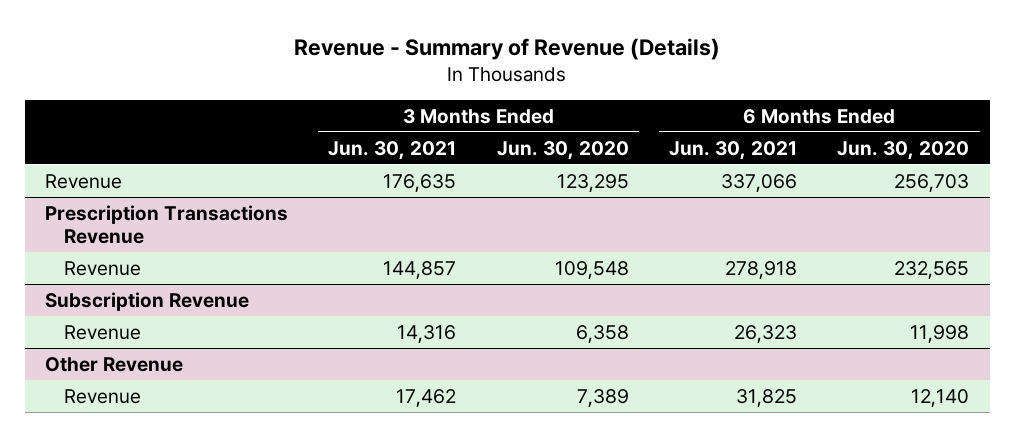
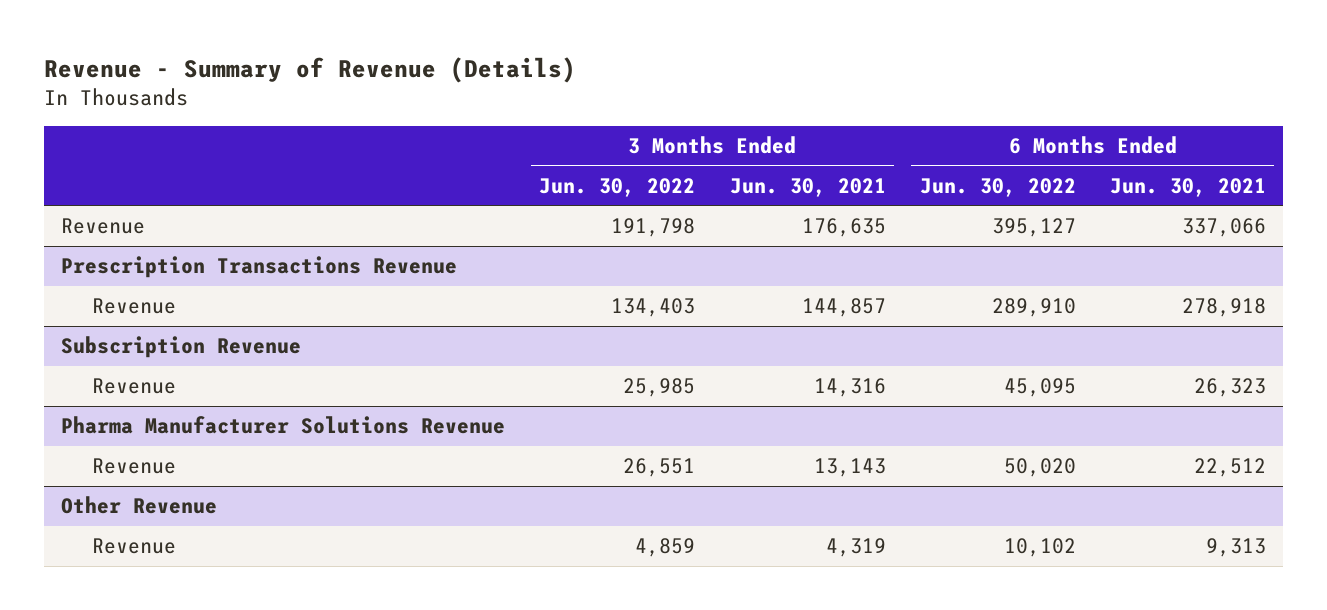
[496,140,629,160] Jun. 30, 2020 -> none
[837,140,970,160] Jun. 30, 2020 -> none
none -> [539,177,696,197] Jun. 30, 2022
none -> [919,177,1076,197] Jun. 30, 2022
none -> [61,416,506,435] Pharma Manufacturer Solutions Revenue
none -> [92,458,177,475] Revenue
[396,388,457,407] 17,462 -> [825,538,886,558] 4,319
[736,388,798,407] 31,825 -> [1205,538,1266,558] 9,313

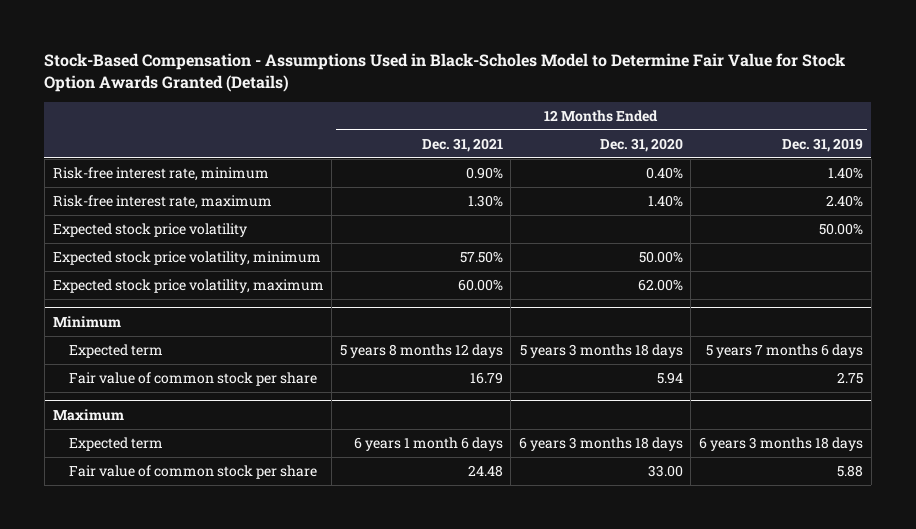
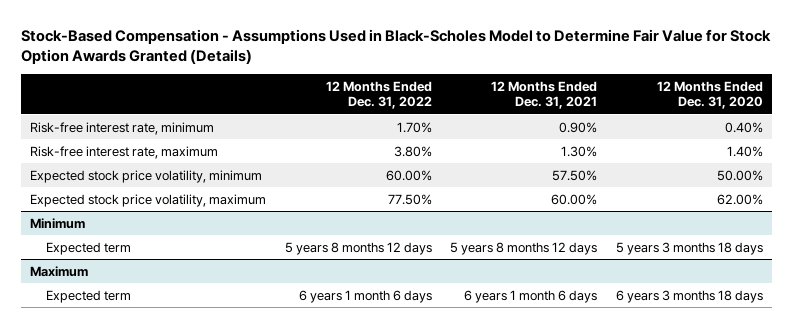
[782,137,864,152] Dec. 31, 2019 -> none
none -> [325,80,432,110] 12 Months Ended Dec. 31, 2022
[52,223,247,238] Expected stock price volatility -> none
[68,372,317,387] Fair value of common stock per share -> none
[68,465,317,480] Fair value of common stock per share -> none

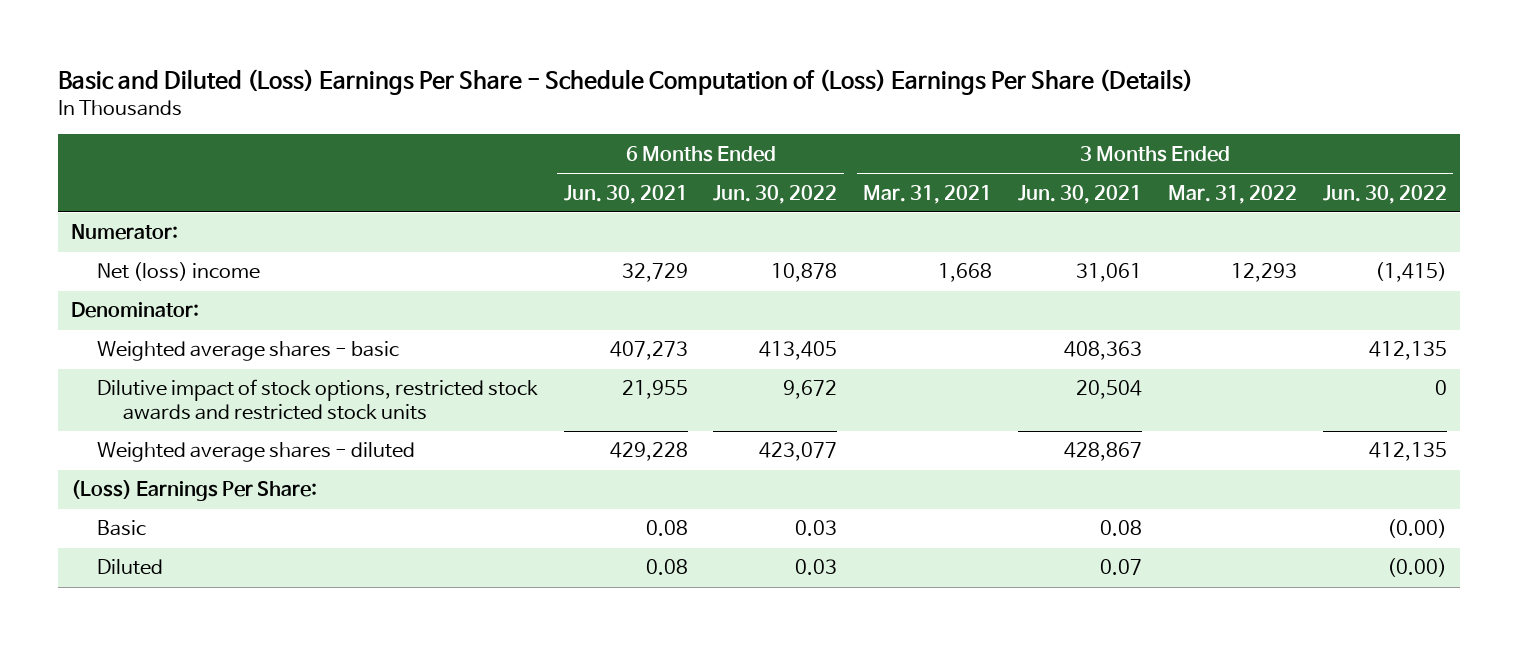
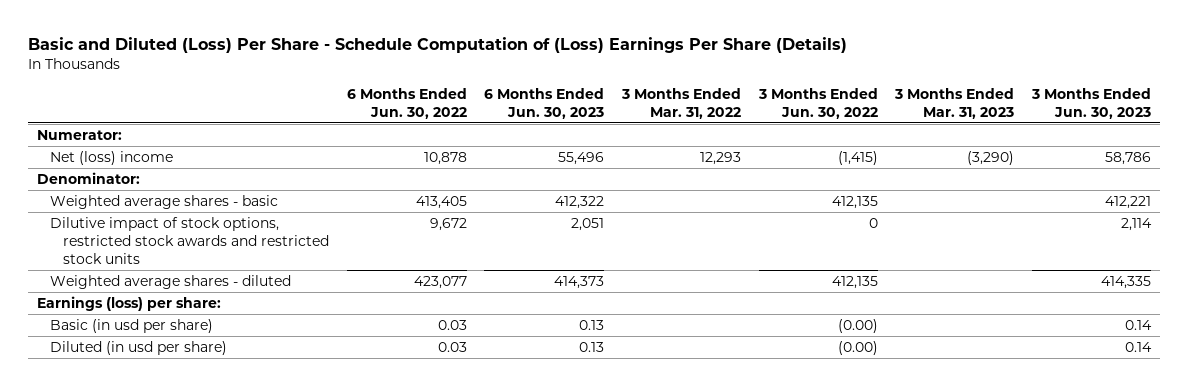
[58,69,1194,96] Basic and Diluted (Loss) Earnings Per Share - Schedule Computation of (Loss) Earnings Per Share (Details) -> [28,36,848,53] Basic and Diluted (Loss) Per Share - Schedule Computation of (Loss) Earnings Per Share (Details)
[563,184,688,204] Jun. 30, 2021 -> none
[863,184,993,204] Mar. 31, 2021 -> none
[1018,184,1143,204] Jun. 30, 2021 -> none
none -> [484,87,605,119] 6 Months Ended Jun. 30, 2023
none -> [894,87,1015,119] 3 Months Ended Mar. 31, 2023
none -> [1031,87,1152,119] 3 Months Ended Jun. 30, 2023
[71,480,318,502] (Loss) Earnings Per Share: -> [37,295,222,311] Earnings (loss) per share:
[96,520,146,537] Basic -> [49,318,213,333] Basic (in usd per share)
[96,559,163,576] Diluted -> [49,340,227,355] Diluted (in usd per share)

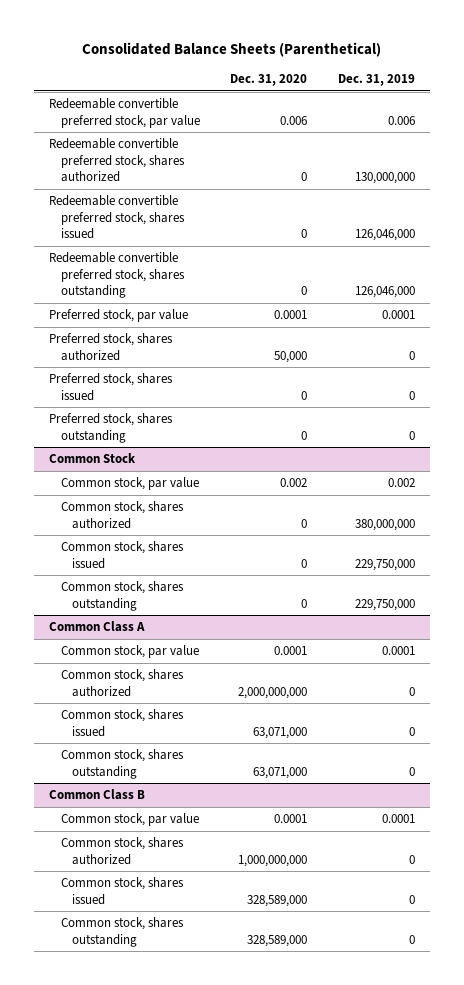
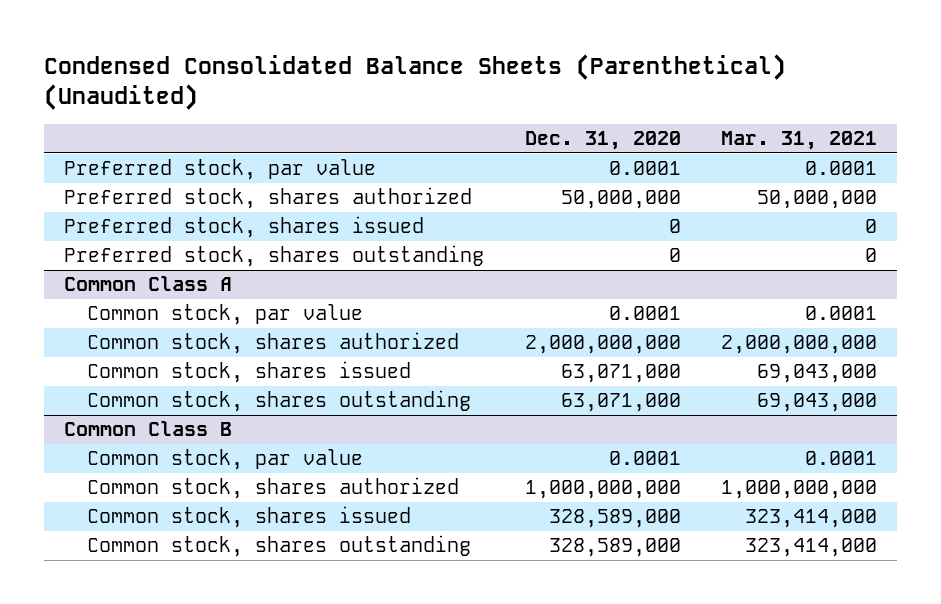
[82,41,382,57] Consolidated Balance Sheets (Parenthetical) -> [44,54,787,111] Condensed Consolidated Balance Sheets (Parenthetical) (Unaudited)
[337,73,415,86] Dec. 31, 2019 -> none
none -> [721,131,878,151] Mar. 31, 2021
[49,98,200,128] Redeemable convertible preferred stock, par value -> none
[49,138,185,183] Redeemable convertible preferred stock, shares authorized -> none
[49,195,185,240] Redeemable convertible preferred stock, shares issued -> none
[49,252,185,299] Redeemable convertible preferred stock, shares outstanding -> none
[274,350,308,363] 50,000 -> [560,190,681,210] 50,000,000
[49,453,137,464] Common Stock -> none
[60,477,199,491] Common stock, par value -> none
[60,501,184,529] Common stock, shares authorized -> none
[60,541,184,569] Common stock, shares issued -> none
[60,581,184,611] Common stock, shares outstanding -> none

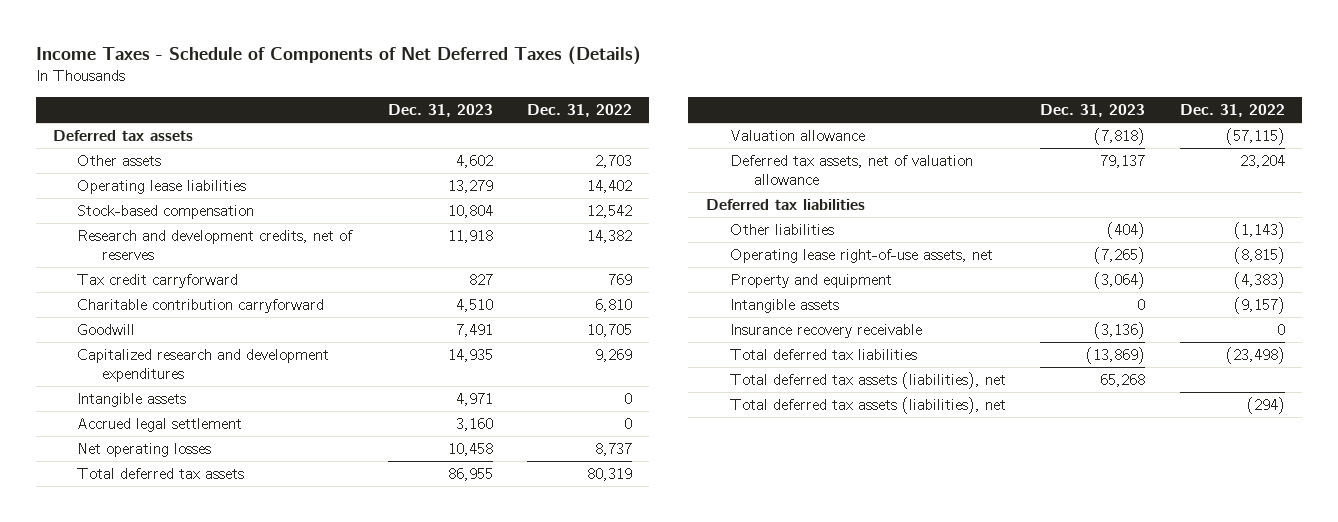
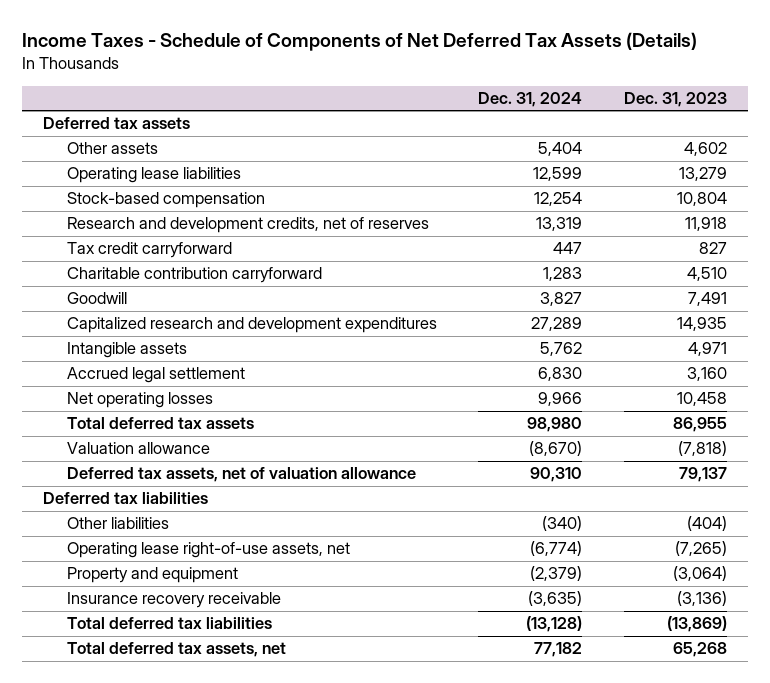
[35,46,641,66] Income Taxes - Schedule of Components of Net Deferred Taxes (Details) -> [21,32,697,52] Income Taxes - Schedule of Components of Net Deferred Tax Assets (Details)
[527,103,633,117] Dec. 31, 2022 -> none
none -> [478,91,583,107] Dec. 31, 2024
[729,298,839,313] Intangible assets -> none
[729,396,1006,414] Total deferred tax assets (liabilities), net -> none
[729,371,1006,389] Total deferred tax assets (liabilities), net -> [66,642,286,658] Total deferred tax assets, net

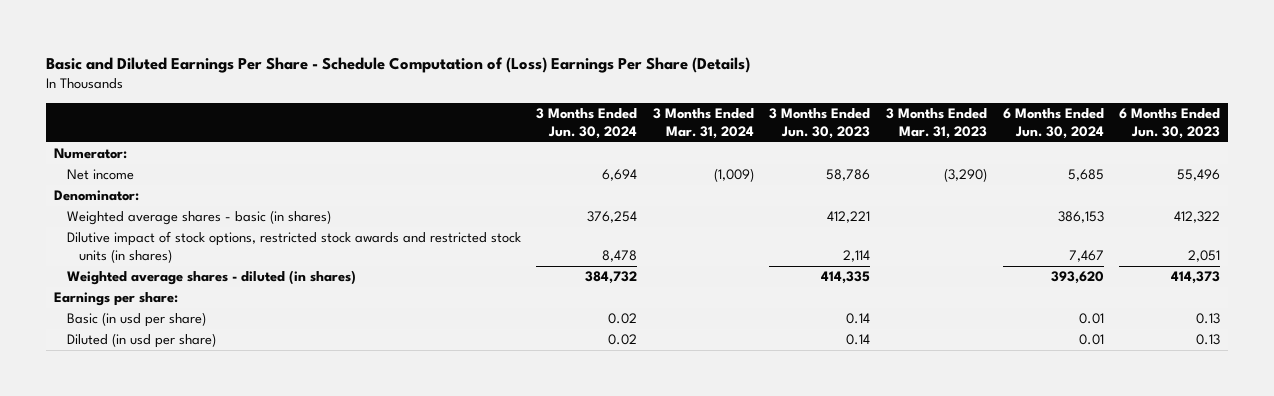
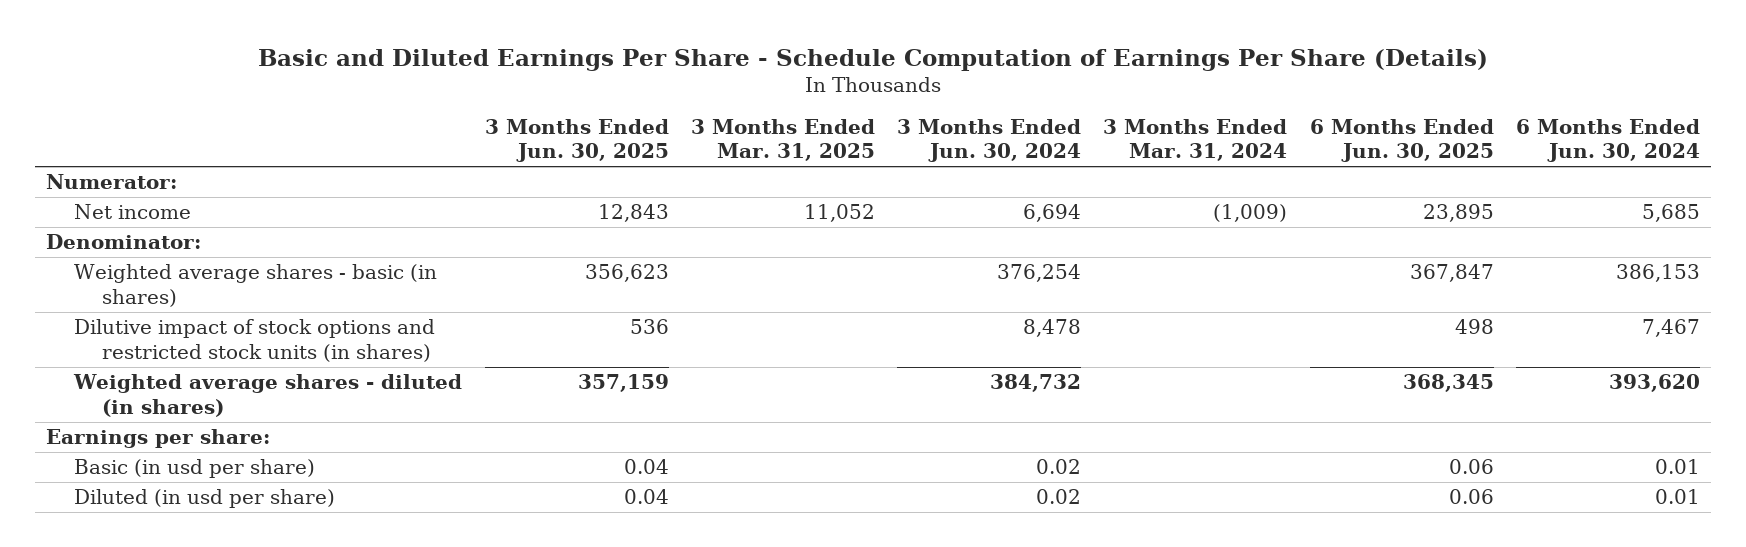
[46,56,751,73] Basic and Diluted Earnings Per Share - Schedule Computation of (Loss) Earnings Per Share (Details) -> [258,48,1489,71] Basic and Diluted Earnings Per Share - Schedule Computation of Earnings Per Share (Details)
[769,108,871,140] 3 Months Ended Jun. 30, 2023 -> none
[886,108,988,140] 3 Months Ended Mar. 31, 2023 -> none
[1119,108,1221,140] 6 Months Ended Jun. 30, 2023 -> none
none -> [484,118,669,162] 3 Months Ended Jun. 30, 2025
none -> [690,118,875,161] 3 Months Ended Mar. 31, 2025
none -> [1309,118,1494,162] 6 Months Ended Jun. 30, 2025
[66,231,521,264] Dilutive impact of stock options, restricted stock awards and restricted stock units (in shares) -> [74,319,436,362] Dilutive impact of stock options and restricted stock units (in shares)

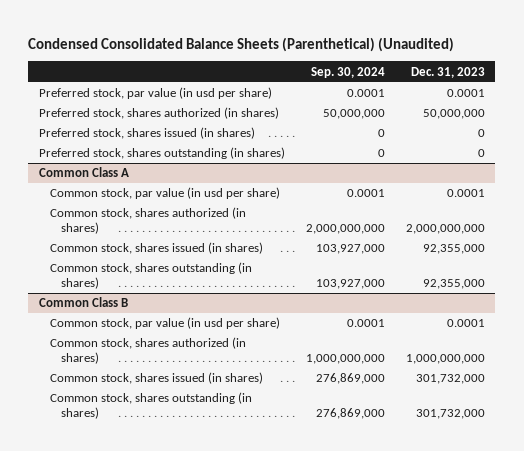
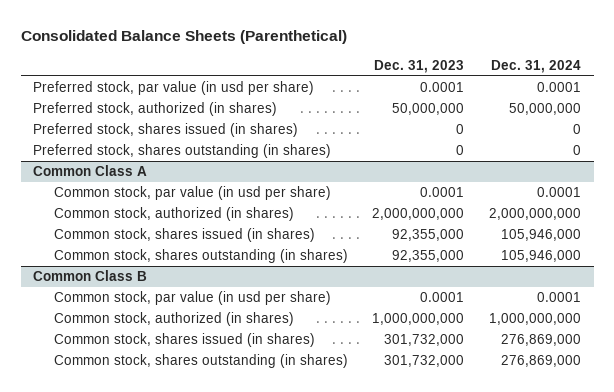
[28,36,455,52] Condensed Consolidated Balance Sheets (Parenthetical) (Unaudited) -> [20,30,347,45] Consolidated Balance Sheets (Parenthetical)
[310,66,385,78] Sep. 30, 2024 -> none
none -> [491,59,582,73] Dec. 31, 2024
[38,107,279,120] Preferred stock, shares authorized (in shares) -> [32,102,277,117] Preferred stock, authorized (in shares)
[50,207,247,235] Common stock, shares authorized (in shares) -> [53,207,294,222] Common stock, authorized (in shares)
[50,337,247,365] Common stock, shares authorized (in shares) -> [53,312,294,327] Common stock, authorized (in shares)

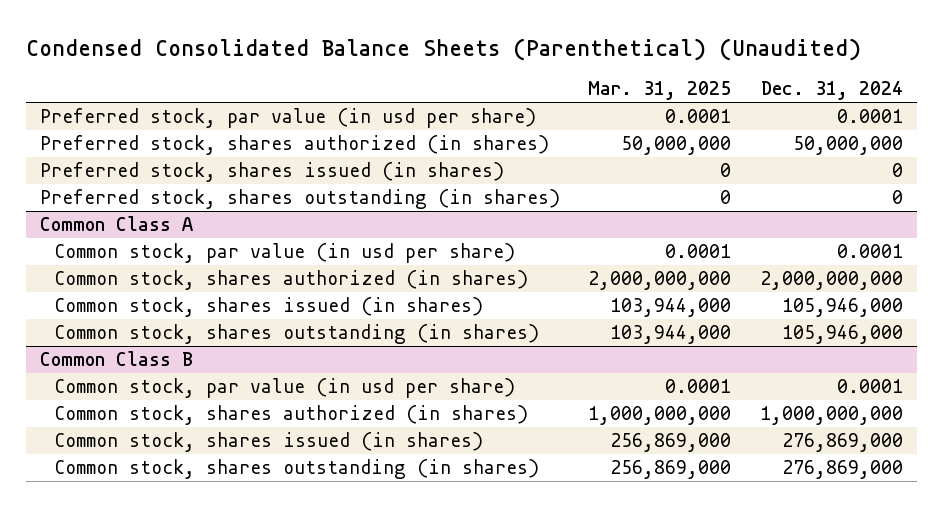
[20,30,347,45] Consolidated Balance Sheets (Parenthetical) -> [25,37,861,61] Condensed Consolidated Balance Sheets (Parenthetical) (Unaudited)
[374,59,465,73] Dec. 31, 2023 -> none
none -> [588,81,732,101] Mar. 31, 2025
[32,102,277,117] Preferred stock, authorized (in shares) -> [39,135,549,156] Preferred stock, shares authorized (in shares)
[53,207,294,222] Common stock, authorized (in shares) -> [54,270,529,291] Common stock, shares authorized (in shares)
[53,312,294,327] Common stock, authorized (in shares) -> [54,405,529,426] Common stock, shares authorized (in shares)

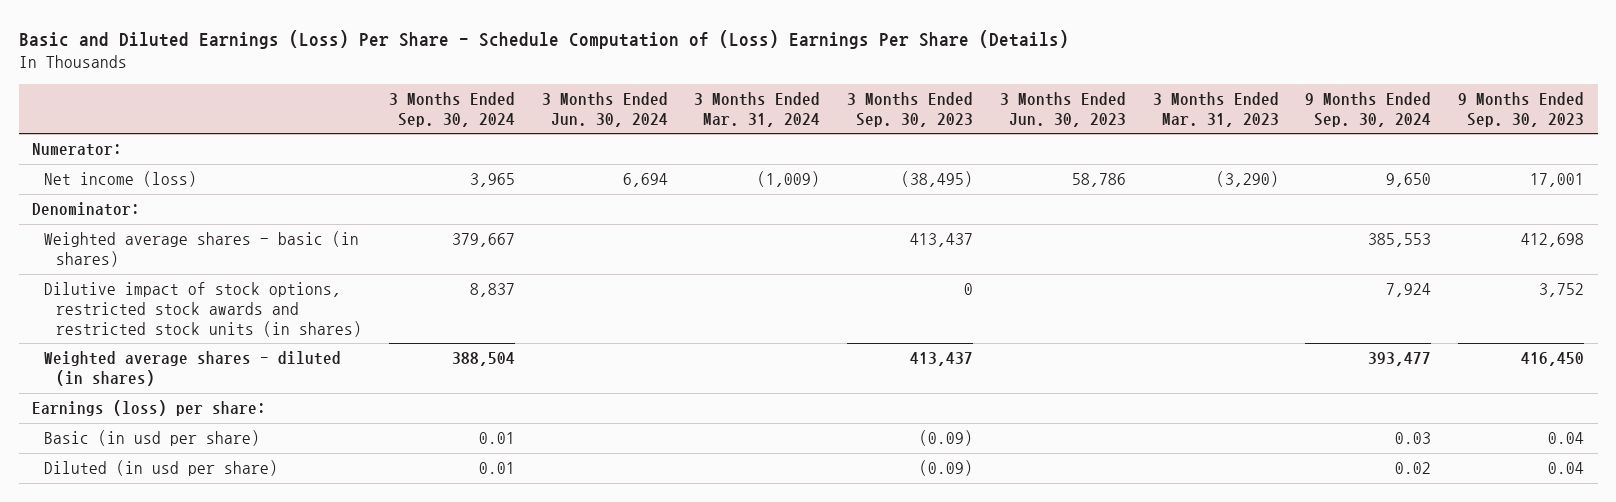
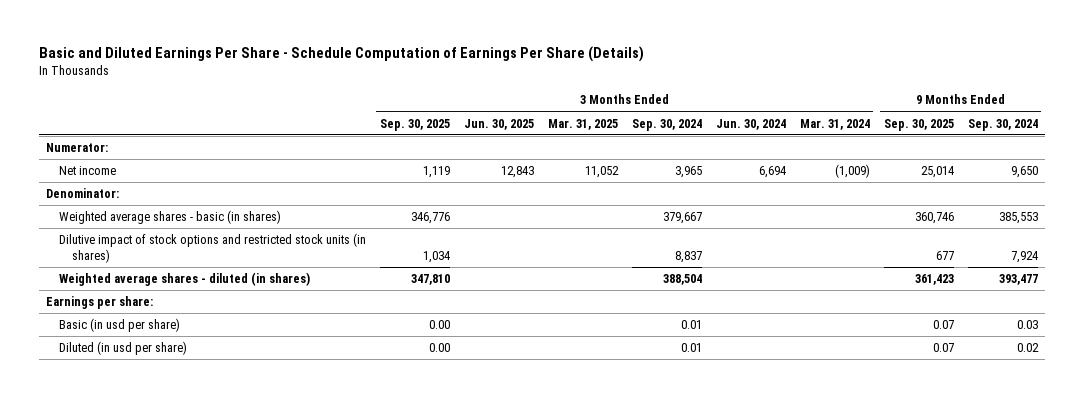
[18,29,1069,49] Basic and Diluted Earnings (Loss) Per Share - Schedule Computation of (Loss) Earnings Per Share (Details) -> [38,46,644,63] Basic and Diluted Earnings Per Share - Schedule Computation of Earnings Per Share (Details)
[847,92,974,127] 3 Months Ended Sep. 30, 2023 -> none
[999,92,1126,127] 3 Months Ended Jun. 30, 2023 -> none
[1152,92,1279,127] 3 Months Ended Mar. 31, 2023 -> none
[1458,92,1585,127] 9 Months Ended Sep. 30, 2023 -> none
none -> [379,118,450,131] Sep. 30, 2025
none -> [463,118,534,130] Jun. 30, 2025
none -> [547,118,618,130] Mar. 31, 2025
none -> [883,118,954,131] Sep. 30, 2025
[44,171,198,188] Net income (loss) -> [58,166,116,176] Net income
[44,282,363,337] Dilutive impact of stock options, restricted stock awards and restricted stock units (in shares) -> [58,233,366,263] Dilutive impact of stock options and restricted stock units (in shares)
[32,400,267,417] Earnings (loss) per share: -> [45,296,153,310] Earnings per share:

